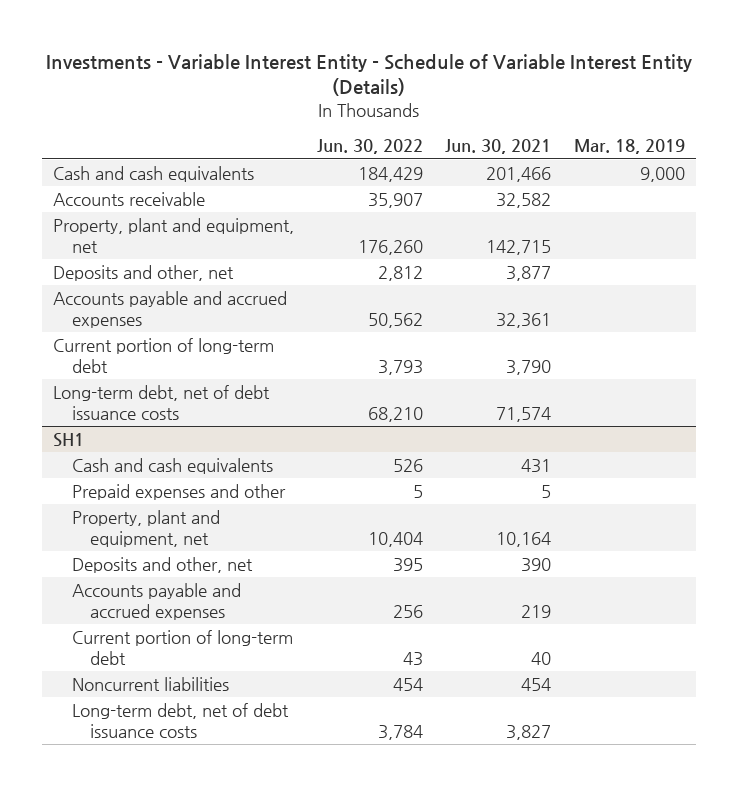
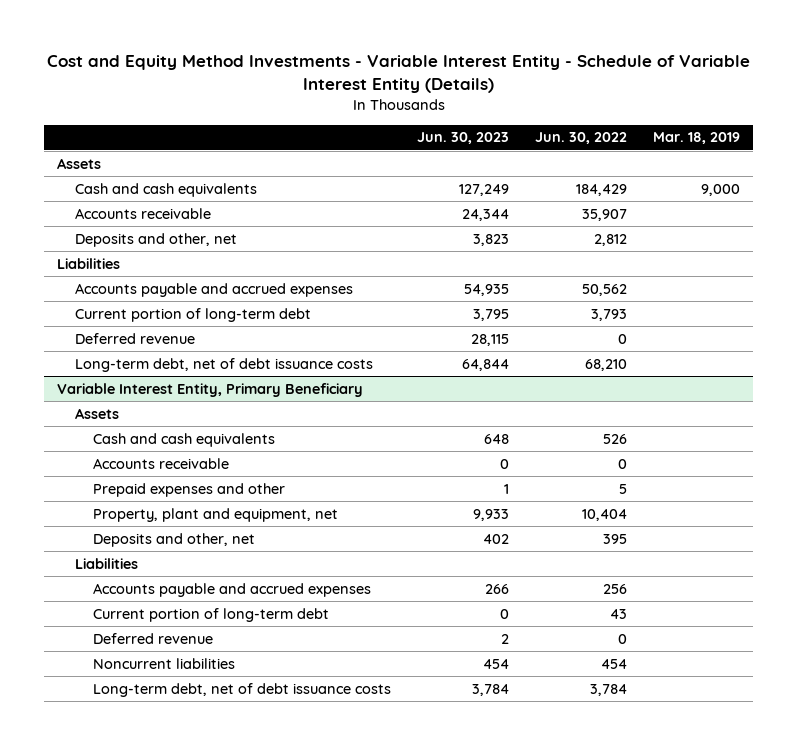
[46,53,693,97] Investments - Variable Interest Entity - Schedule of Variable Interest Entity (Details) -> [46,55,750,93] Cost and Equity Method Investments - Variable Interest Entity - Schedule of Variable Interest Entity (Details)
[445,139,552,155] Jun. 30, 2021 -> none
none -> [417,132,510,145] Jun. 30, 2023
none -> [57,157,102,169] Assets
[53,218,295,253] Property, plant and equipment, net -> none
none -> [57,257,121,269] Liabilities
none -> [75,332,196,344] Deferred revenue
[53,433,85,448] SH1 -> none
none -> [57,382,364,397] Variable Interest Entity, Primary Beneficiary
none -> [75,407,120,419] Assets
none -> [93,457,230,469] Accounts receivable
none -> [75,557,139,569] Liabilities
none -> [93,632,214,644] Deferred revenue

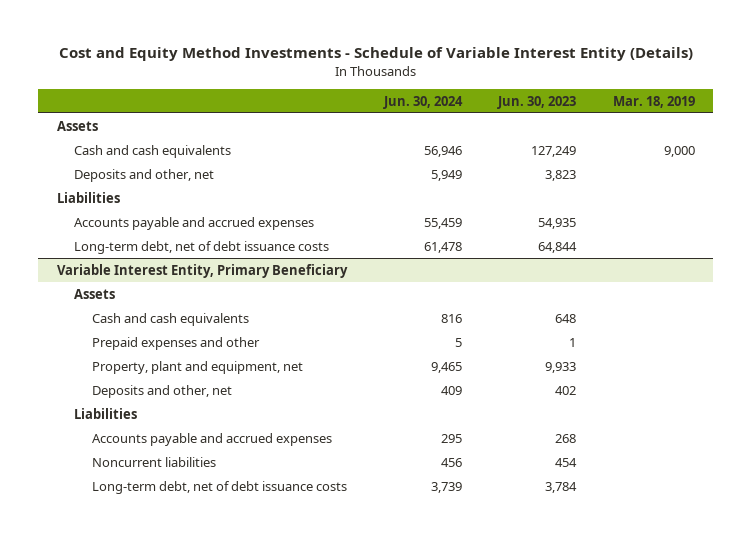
[46,55,750,93] Cost and Equity Method Investments - Variable Interest Entity - Schedule of Variable Interest Entity (Details) -> [58,47,693,62] Cost and Equity Method Investments - Schedule of Variable Interest Entity (Details)
[534,132,627,145] Jun. 30, 2022 -> none
none -> [382,95,463,109] Jun. 30, 2024
[75,207,212,219] Accounts receivable -> none
[75,307,312,322] Current portion of long-term debt -> none
[75,332,196,344] Deferred revenue -> none
[93,457,230,469] Accounts receivable -> none
[93,607,330,622] Current portion of long-term debt -> none
[93,632,214,644] Deferred revenue -> none
[485,583,510,594] 266 -> [555,433,577,443] 268

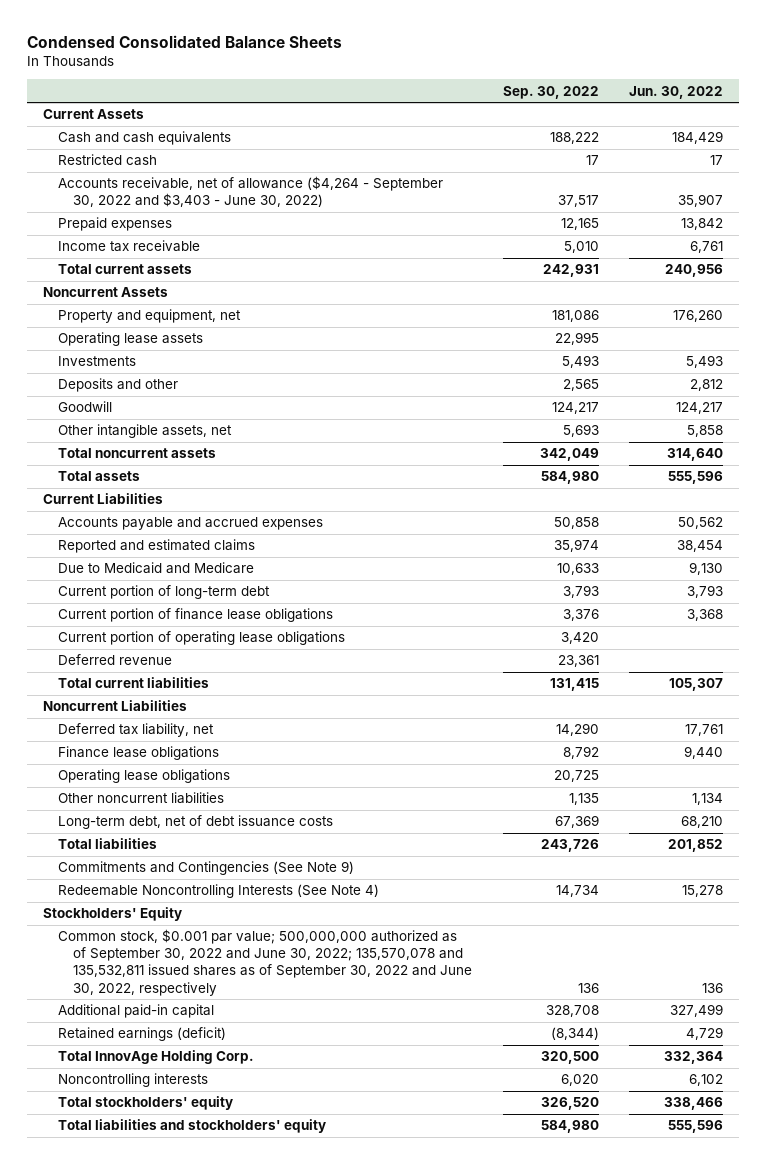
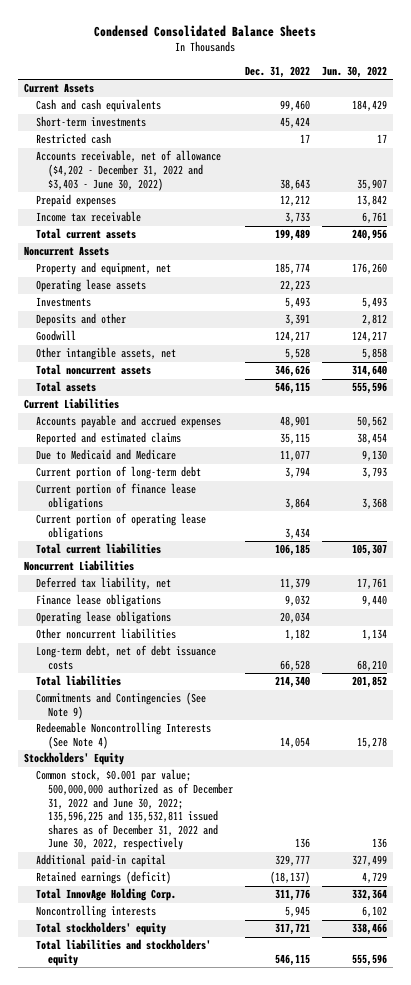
[502,85,599,99] Sep. 30, 2022 -> none
none -> [244,66,310,79] Dec. 31, 2022
none -> [35,116,146,128] Short-term investments
[57,176,443,208] Accounts receivable, net of allowance ($4,264 - September 30, 2022 and $3,403 - June 30, 2022) -> [35,150,221,191] Accounts receivable, net of allowance ($4,202 - December 31, 2022 and $3,403 - June 30, 2022)
[57,654,172,666] Deferred revenue -> none
[57,929,472,996] Common stock, $0.001 par value; 500,000,000 authorized as of September 30, 2022 and June 30, 2022; 135,570,078 and 135,532,811 issued shares as of September 30, 2022 and June 30, 2022, respectively -> [35,769,233,851] Common stock, $0.001 par value; 500,000,000 authorized as of December 31, 2022 and June 30, 2022; 135,596,225 and 135,532,811 issued shares as of December 31, 2022 and June 30, 2022, respectively

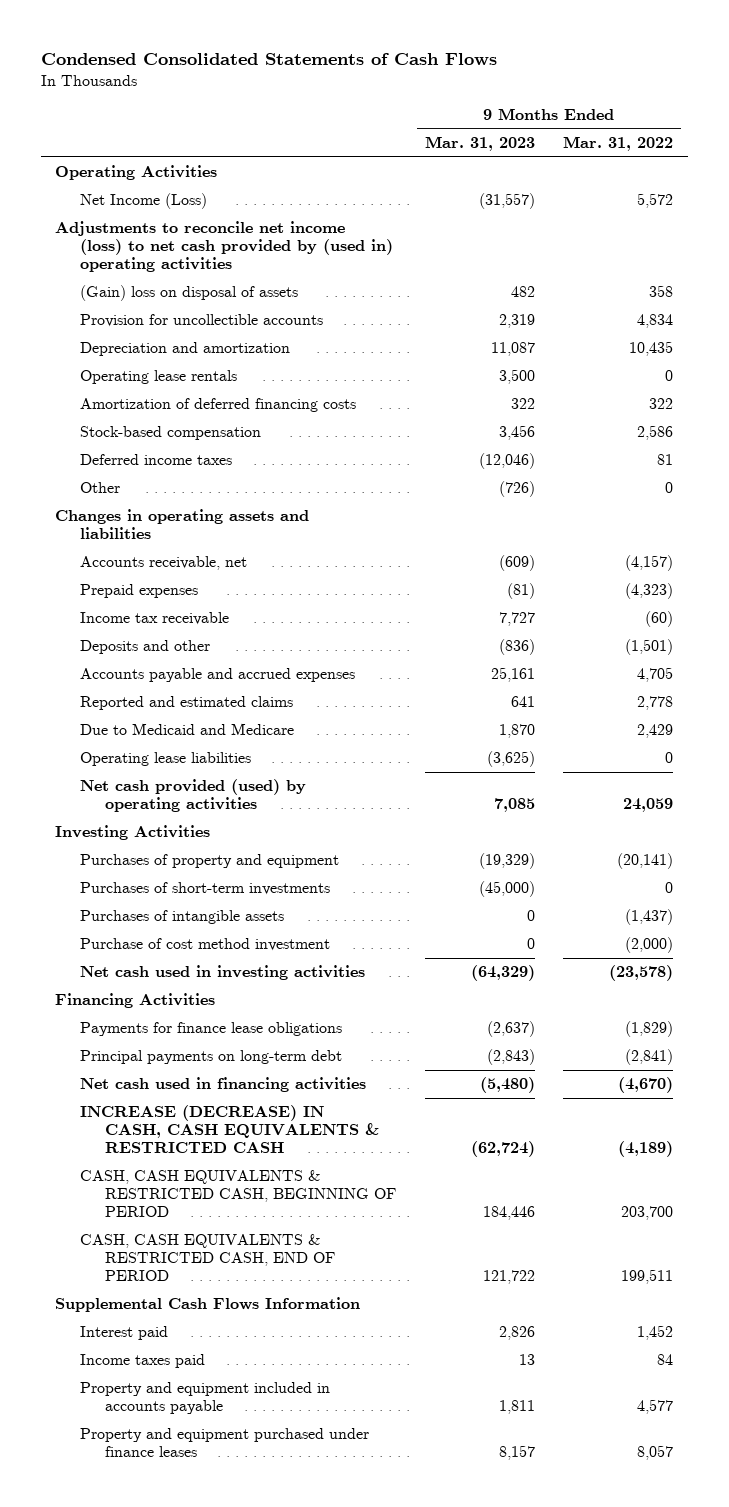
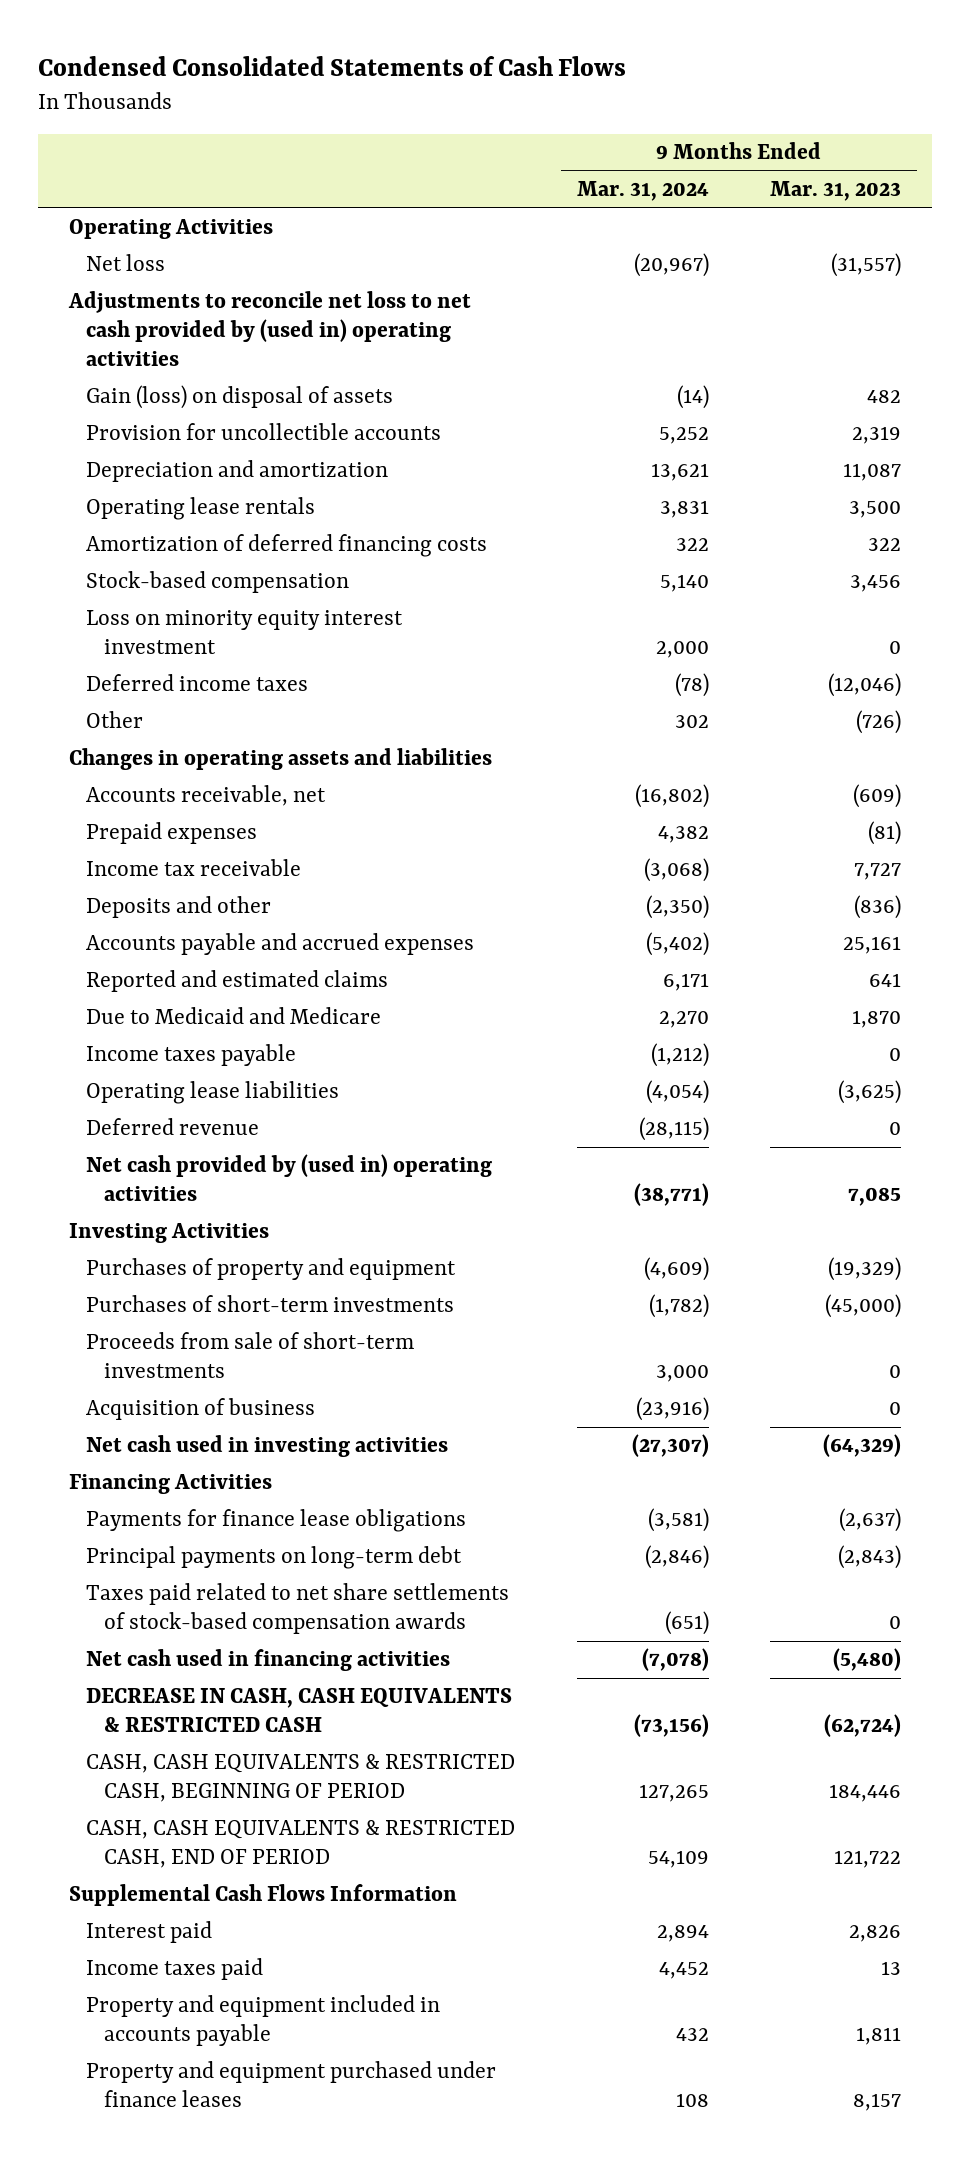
[563,135,674,151] Mar. 31, 2022 -> none
none -> [576,181,709,202] Mar. 31, 2024
[80,193,208,210] Net Income (Loss) -> [86,254,166,272] Net loss
[55,221,394,273] Adjustments to reconcile net income (loss) to net cash provided by (used in) operating activities -> [67,291,471,367] Adjustments to reconcile net loss to net cash provided by (used in) operating activities
[80,285,299,302] (Gain) loss on disposal of assets -> [86,385,394,410] Gain (loss) on disposal of assets
none -> [86,610,404,655] Loss on minority equity interest investment
none -> [86,1044,297,1067] Income taxes payable
none -> [86,1118,260,1136] Deferred revenue
[80,779,307,813] Net cash provided (used) by operating activities -> [86,1154,493,1202] Net cash provided by (used in) operating activities
[80,910,285,925] Purchases of intangible assets -> none
[80,938,331,952] Purchase of cost method investment -> none
none -> [86,1332,415,1379] Proceeds from sale of short-term investments
none -> [86,1398,316,1421] Acquisition of business
none -> [86,1583,510,1635] Taxes paid related to net share settlements of stock-based compensation awards
[80,1105,379,1154] INCREASE (DECREASE) IN CASH, CASH EQUIVALENTS & RESTRICTED CASH -> [86,1688,513,1733] DECREASE IN CASH, CASH EQUIVALENTS & RESTRICTED CASH

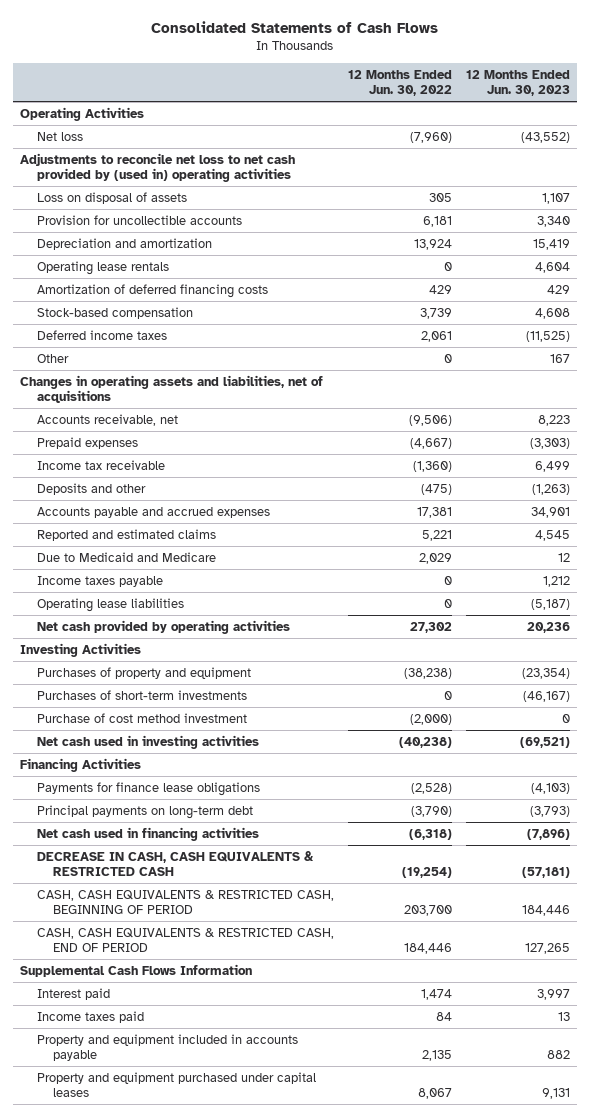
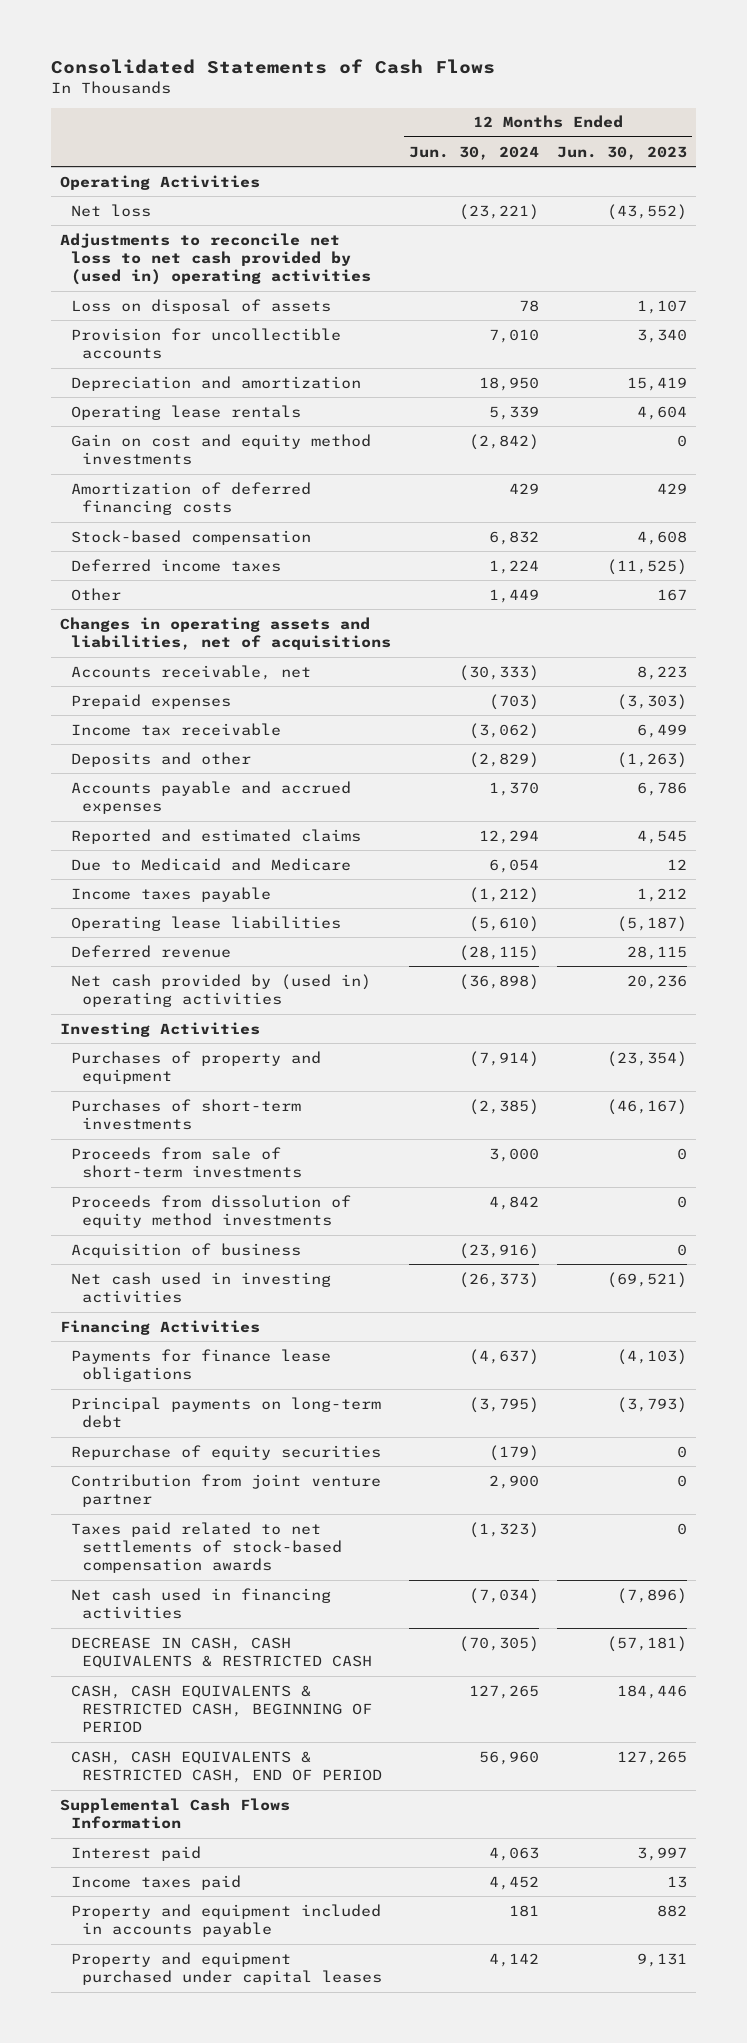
[348,69,453,97] 12 Months Ended Jun. 30, 2022 -> none
none -> [408,145,539,160] Jun. 30, 2024
none -> [70,433,371,466] Gain on cost and equity method investments
[531,506,571,518] 34,901 -> [637,781,688,796] 6,786
none -> [70,944,231,958] Deferred revenue
[36,619,290,634] Net cash provided by operating activities -> [70,973,371,1008] Net cash provided by (used in) operating activities
[36,712,247,723] Purchase of cost method investment -> none
none -> [70,1146,302,1179] Proceeds from sale of short-term investments
none -> [70,1194,351,1229] Proceeds from dissolution of equity method investments
none -> [70,1242,301,1258] Acquisition of business
none -> [70,1444,381,1460] Repurchase of equity securities
none -> [70,1473,381,1508] Contribution from joint venture partner
none -> [70,1521,342,1574] Taxes paid related to net settlements of stock-based compensation awards

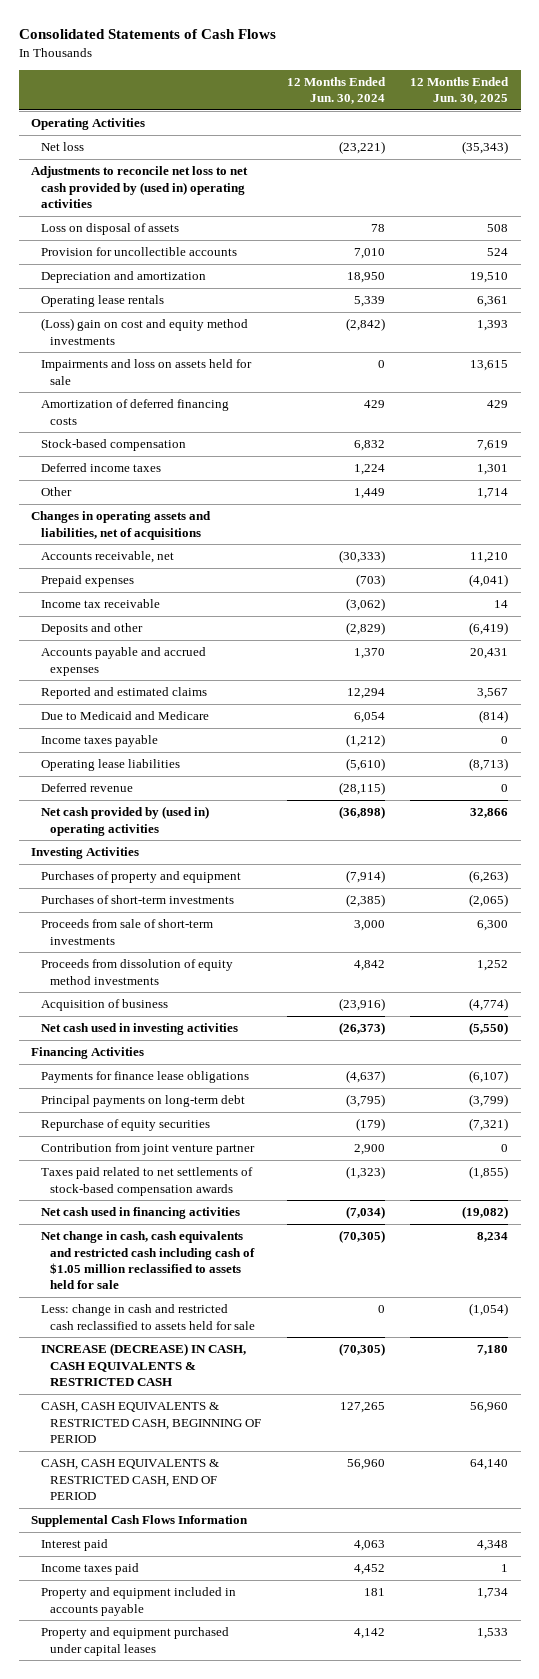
[557,145,688,160] Jun. 30, 2023 -> none
none -> [409,76,509,105] 12 Months Ended Jun. 30, 2025
[70,433,371,466] Gain on cost and equity method investments -> [40,318,248,345] (Loss) gain on cost and equity method investments
none -> [40,359,252,385] Impairments and loss on assets held for sale
none -> [40,1231,256,1290] Net change in cash, cash equivalents and restricted cash including cash of $1.05 million reclassified to assets held for sale
none -> [40,1304,256,1330] Less: change in cash and restricted cash reclassified to assets held for sale
[70,1636,372,1669] DECREASE IN CASH, CASH EQUIVALENTS & RESTRICTED CASH -> [40,1343,246,1386] INCREASE (DECREASE) IN CASH, CASH EQUIVALENTS & RESTRICTED CASH

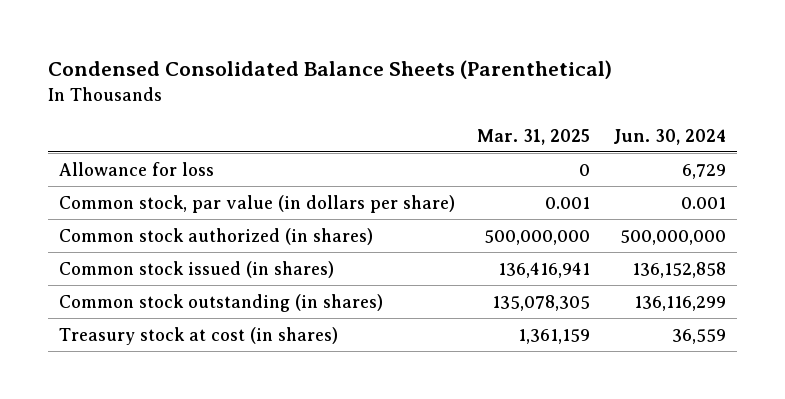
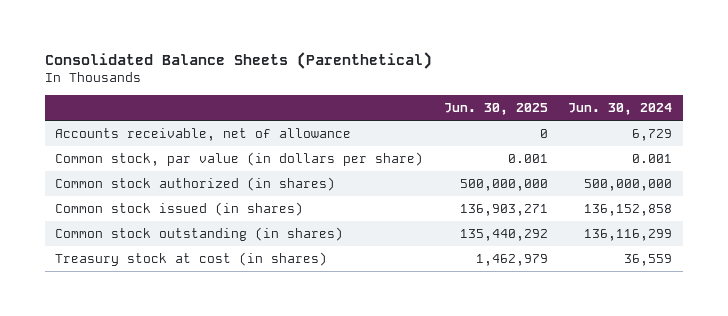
[47,60,612,80] Condensed Consolidated Balance Sheets (Parenthetical) -> [44,51,432,69] Consolidated Balance Sheets (Parenthetical)
[477,128,591,145] Mar. 31, 2025 -> none
none -> [443,103,548,116] Jun. 30, 2025
[59,161,215,176] Allowance for loss -> [55,128,352,142] Accounts receivable, net of allowance

